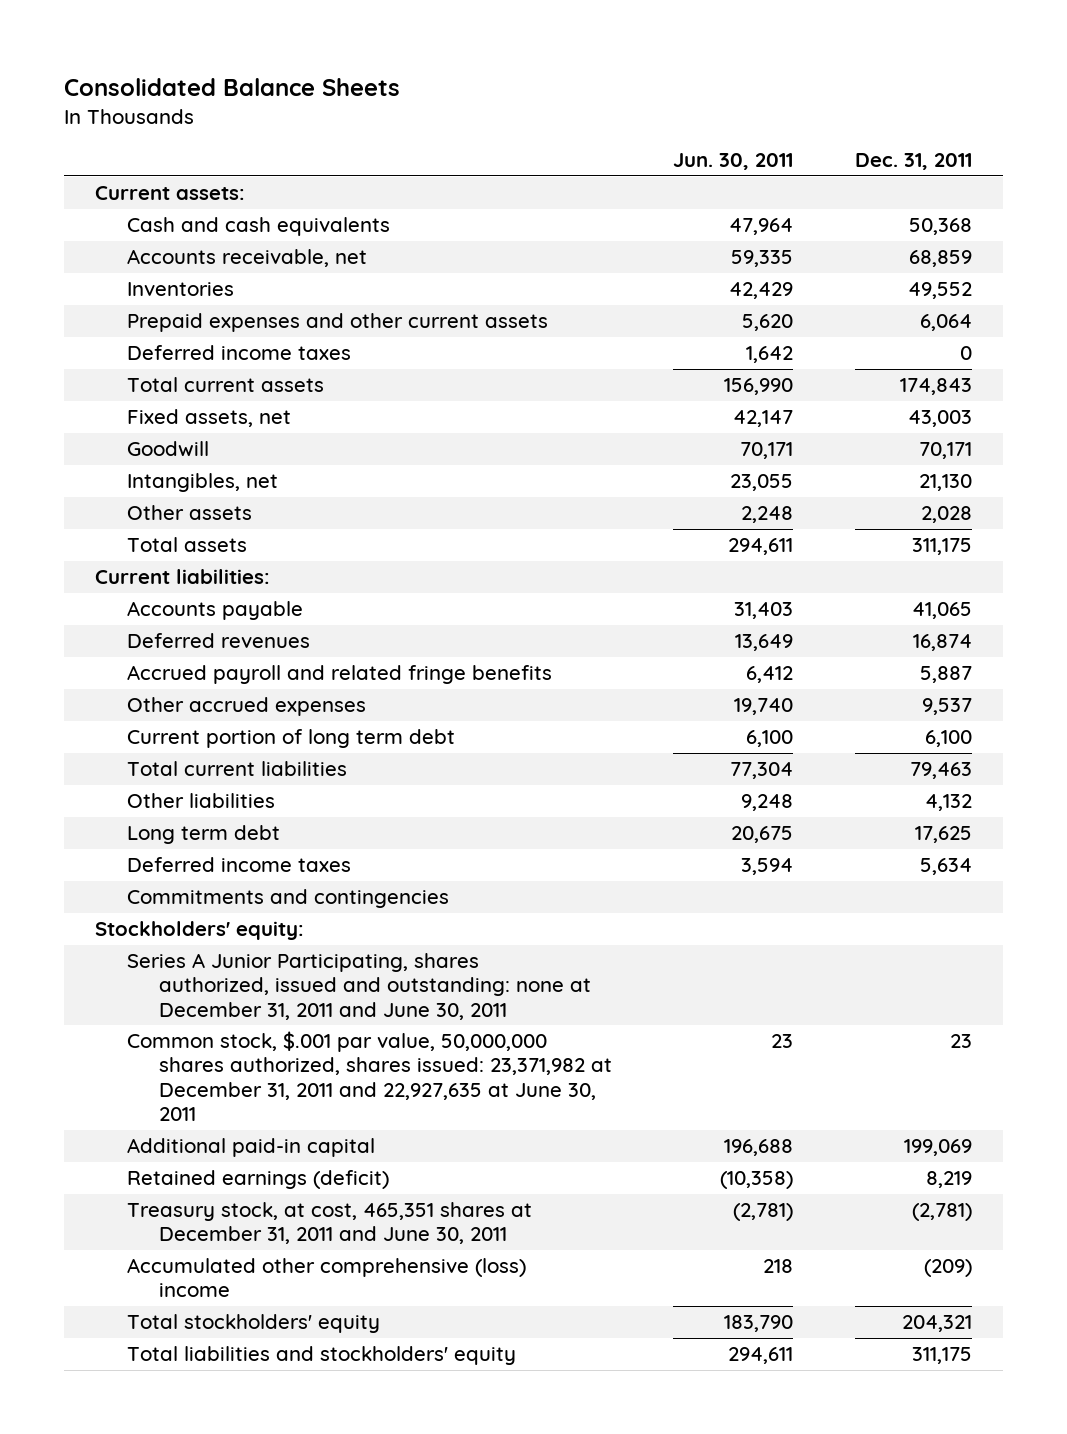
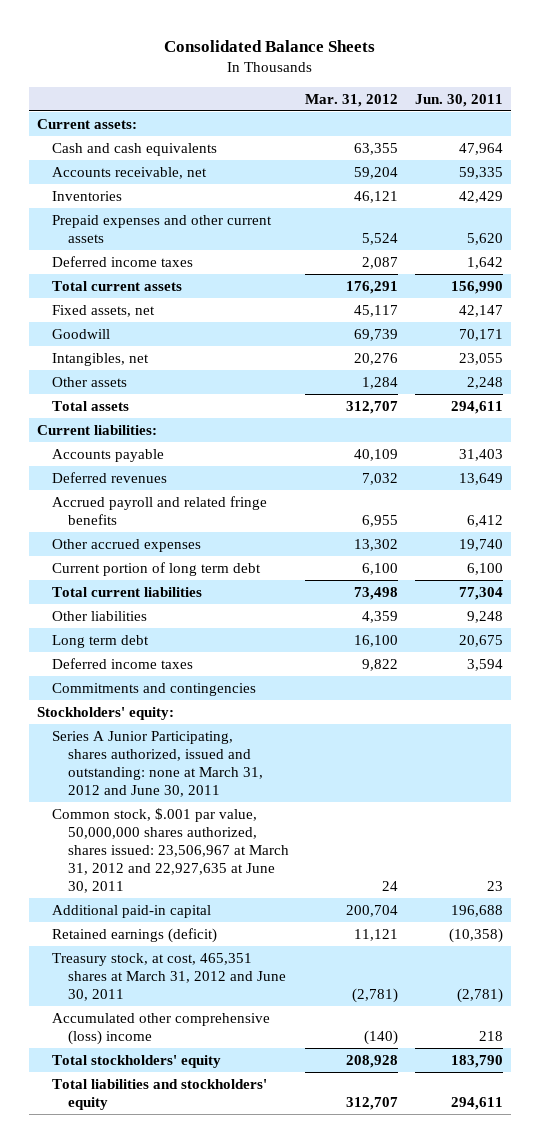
[855,153,973,171] Dec. 31, 2011 -> none
none -> [305,93,399,107] Mar. 31, 2012
[126,953,591,1020] Series A Junior Participating, shares authorized, issued and outstanding: none at December 31, 2011 and June 30, 2011 -> [52,730,263,797] Series A Junior Participating, shares authorized, issued and outstanding: none at March 31, 2012 and June 30, 2011
[126,1031,612,1122] Common stock, $.001 par value, 50,000,000 shares authorized, shares issued: 23,371,982 at December 31, 2011 and 22,927,635 at June 30, 2011 -> [52,807,289,893] Common stock, $.001 par value, 50,000,000 shares authorized, shares issued: 23,506,967 at March 31, 2012 and 22,927,635 at June 30, 2011
[126,1202,532,1245] Treasury stock, at cost, 465,351 shares at December 31, 2011 and June 30, 2011 -> [52,952,286,1001] Treasury stock, at cost, 465,351 shares at March 31, 2012 and June 30, 2011

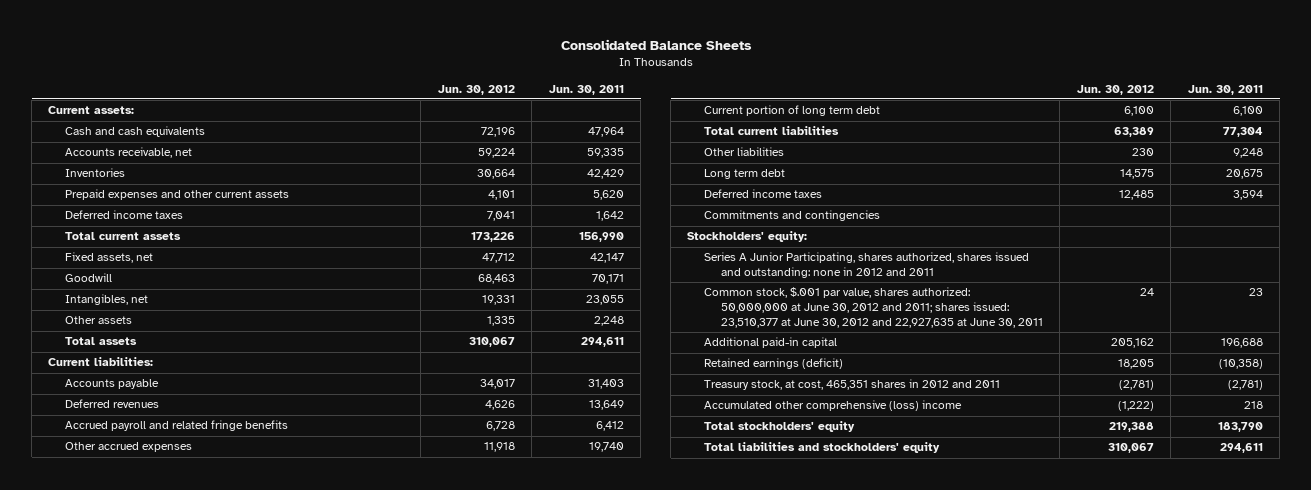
[305,93,399,107] Mar. 31, 2012 -> none
none -> [437,84,515,95] Jun. 30, 2012
[52,730,263,797] Series A Junior Participating, shares authorized, issued and outstanding: none at March 31, 2012 and June 30, 2011 -> [704,252,1030,279] Series A Junior Participating, shares authorized, shares issued and outstanding: none in 2012 and 2011
[52,807,289,893] Common stock, $.001 par value, 50,000,000 shares authorized, shares issued: 23,506,967 at March 31, 2012 and 22,927,635 at June 30, 2011 -> [704,287,1043,328] Common stock, $.001 par value, shares authorized: 50,000,000 at June 30, 2012 and 2011; shares issued: 23,510,377 at June 30, 2012 and 22,927,635 at June 30, 2011
[52,952,286,1001] Treasury stock, at cost, 465,351 shares at March 31, 2012 and June 30, 2011 -> [704,379,1001,391] Treasury stock, at cost, 465,351 shares in 2012 and 2011

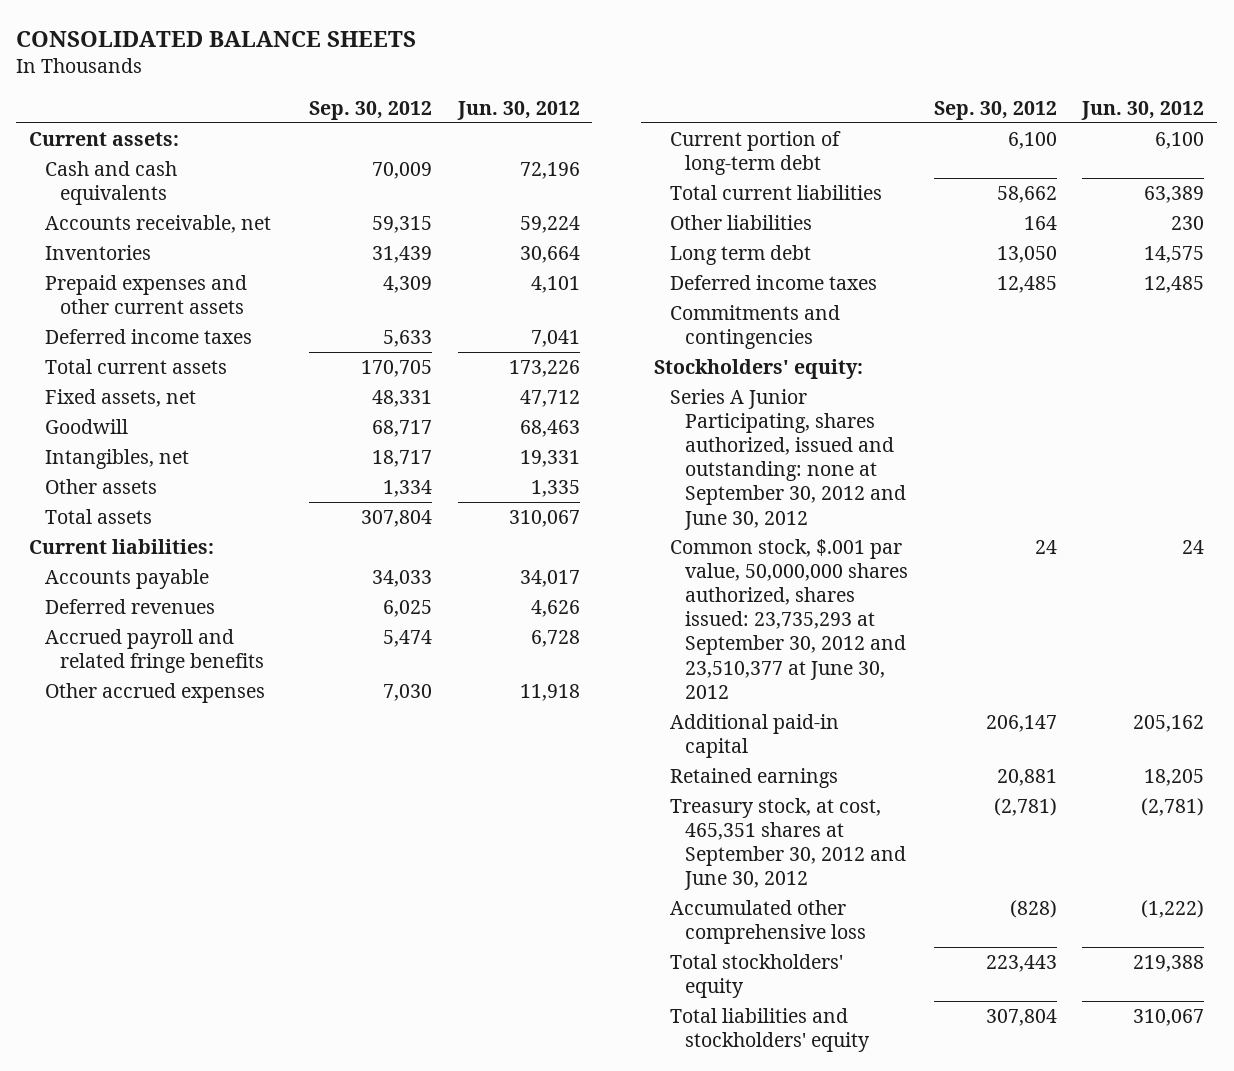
[560,39,752,51] Consolidated Balance Sheets -> [16,30,417,47] CONSOLIDATED BALANCE SHEETS
[548,84,624,95] Jun. 30, 2011 -> none
none -> [309,100,433,120] Sep. 30, 2012
[704,105,881,117] Current portion of long term debt -> [669,130,841,176] Current portion of long-term debt
[704,252,1030,279] Series A Junior Participating, shares authorized, shares issued and outstanding: none in 2012 and 2011 -> [669,388,907,530] Series A Junior Participating, shares authorized, issued and outstanding: none at September 30, 2012 and June 30, 2012
[704,287,1043,328] Common stock, $.001 par value, shares authorized: 50,000,000 at June 30, 2012 and 2011; shares issued: 23,510,377 at June 30, 2012 and 22,927,635 at June 30, 2011 -> [669,538,909,699] Common stock, $.001 par value, 50,000,000 shares authorized, shares issued: 23,735,293 at September 30, 2012 and 23,510,377 at June 30, 2012
[704,358,844,370] Retained earnings (deficit) -> [669,767,838,788] Retained earnings
[704,379,1001,391] Treasury stock, at cost, 465,351 shares in 2012 and 2011 -> [669,797,907,891] Treasury stock, at cost, 465,351 shares at September 30, 2012 and June 30, 2012
[704,400,963,412] Accumulated other comprehensive (loss) income -> [669,899,867,945] Accumulated other comprehensive loss

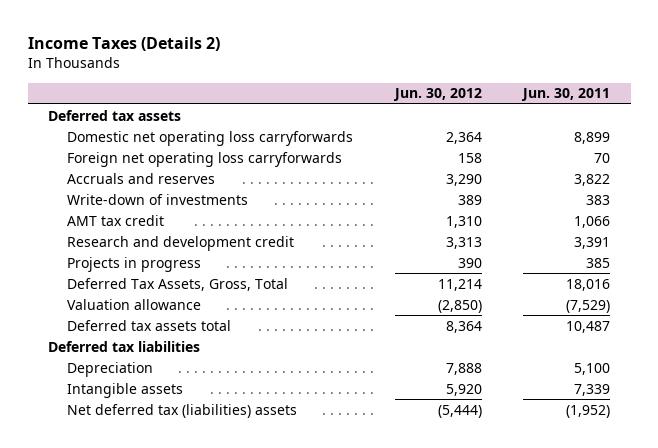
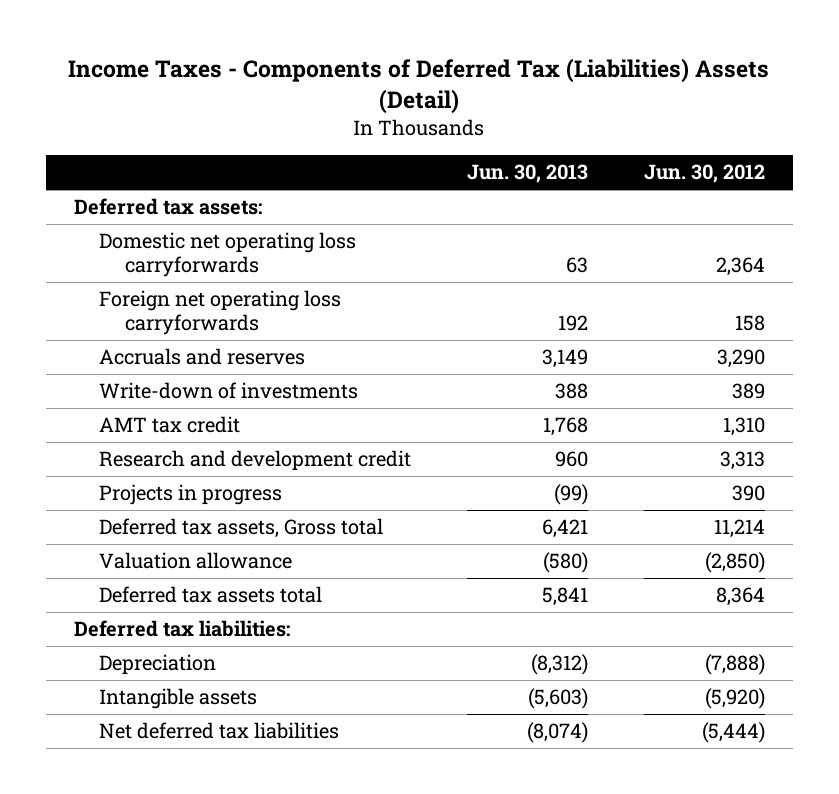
[27,37,220,52] Income Taxes (Details 2) -> [68,57,770,114] Income Taxes - Components of Deferred Tax (Liabilities) Assets (Detail)
[521,88,611,102] Jun. 30, 2011 -> none
none -> [467,164,589,184] Jun. 30, 2013
[48,109,182,121] Deferred tax assets -> [73,198,262,216] Deferred tax assets:
[67,277,289,291] Deferred Tax Assets, Gross, Total -> [99,518,384,539] Deferred tax assets, Gross total
[48,340,201,352] Deferred tax liabilities -> [73,620,290,638] Deferred tax liabilities:
[445,362,482,375] 7,888 -> [704,654,765,676] (7,888)
[445,383,482,396] 5,920 -> [704,688,765,710] (5,920)
[67,403,298,418] Net deferred tax (liabilities) assets -> [99,722,340,740] Net deferred tax liabilities

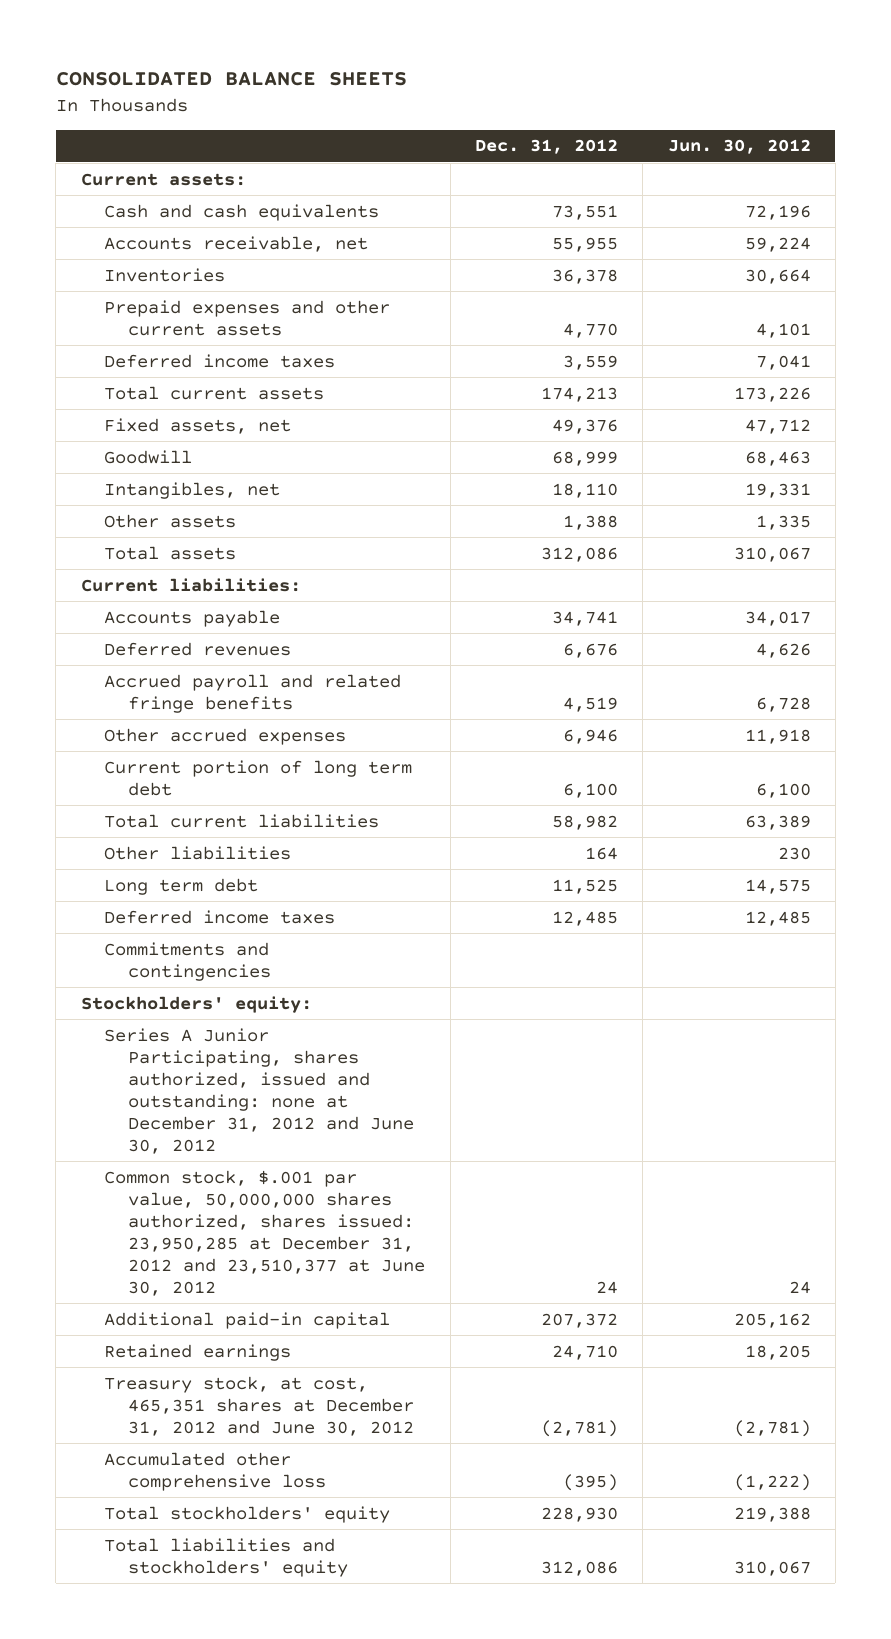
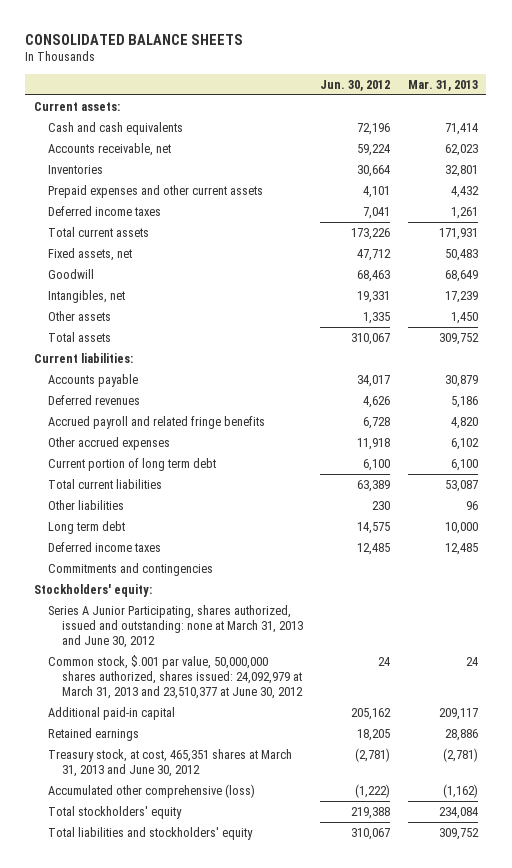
[475,139,619,155] Dec. 31, 2012 -> none
none -> [407,79,478,91] Mar. 31, 2013
[104,1027,415,1154] Series A Junior Participating, shares authorized, issued and outstanding: none at December 31, 2012 and June 30, 2012 -> [48,604,304,649] Series A Junior Participating, shares authorized, issued and outstanding: none at March 31, 2013 and June 30, 2012
[104,1169,426,1296] Common stock, $.001 par value, 50,000,000 shares authorized, shares issued: 23,950,285 at December 31, 2012 and 23,510,377 at June 30, 2012 -> [48,654,304,700] Common stock, $.001 par value, 50,000,000 shares authorized, shares issued: 24,092,979 at March 31, 2013 and 23,510,377 at June 30, 2012
[104,1375,415,1436] Treasury stock, at cost, 465,351 shares at December 31, 2012 and June 30, 2012 -> [48,748,293,778] Treasury stock, at cost, 465,351 shares at March 31, 2013 and June 30, 2012
[104,1451,327,1491] Accumulated other comprehensive loss -> [48,783,256,798] Accumulated other comprehensive (loss)

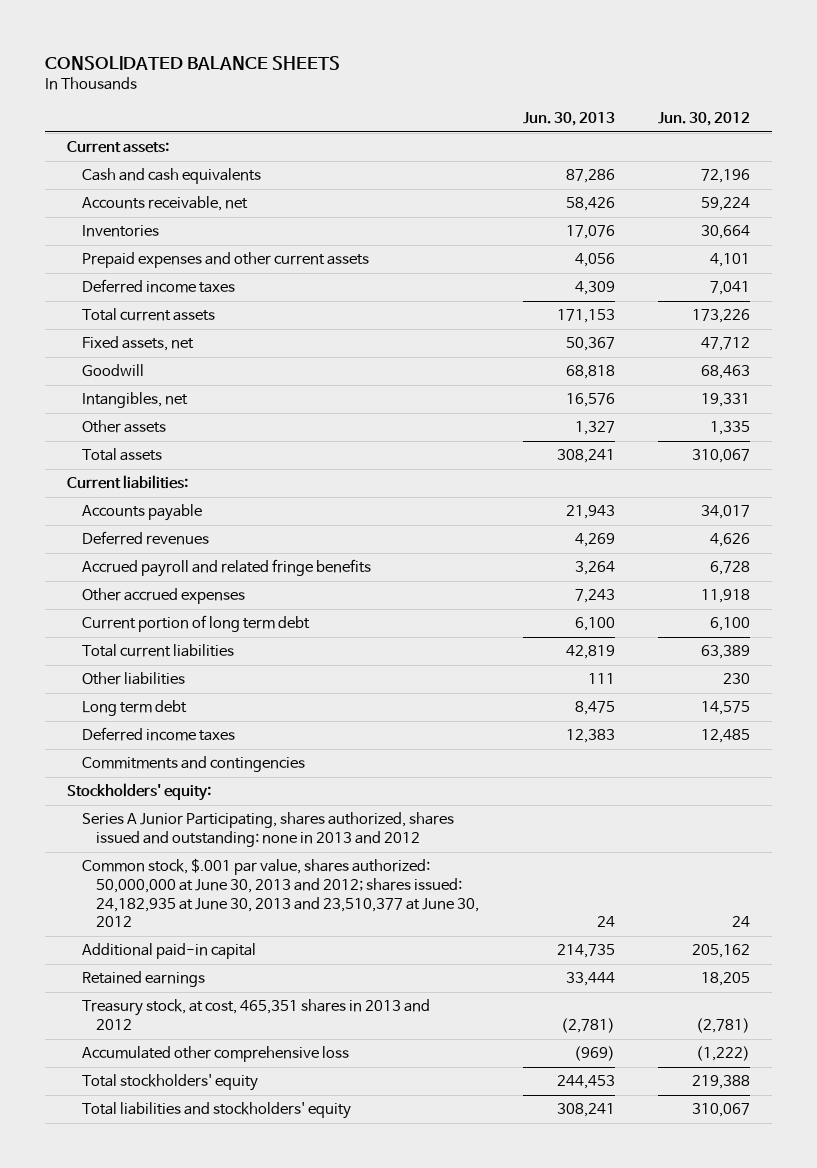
[407,79,478,91] Mar. 31, 2013 -> none
none -> [522,112,615,127] Jun. 30, 2013
[48,604,304,649] Series A Junior Participating, shares authorized, issued and outstanding: none at March 31, 2013 and June 30, 2012 -> [81,812,454,848] Series A Junior Participating, shares authorized, shares issued and outstanding: none in 2013 and 2012
[48,654,304,700] Common stock, $.001 par value, 50,000,000 shares authorized, shares issued: 24,092,979 at March 31, 2013 and 23,510,377 at June 30, 2012 -> [81,858,480,928] Common stock, $.001 par value, shares authorized: 50,000,000 at June 30, 2013 and 2012; shares issued: 24,182,935 at June 30, 2013 and 23,510,377 at June 30, 2012
[48,748,293,778] Treasury stock, at cost, 465,351 shares at March 31, 2013 and June 30, 2012 -> [81,999,430,1031] Treasury stock, at cost, 465,351 shares in 2013 and 2012
[48,783,256,798] Accumulated other comprehensive (loss) -> [81,1046,349,1063] Accumulated other comprehensive loss

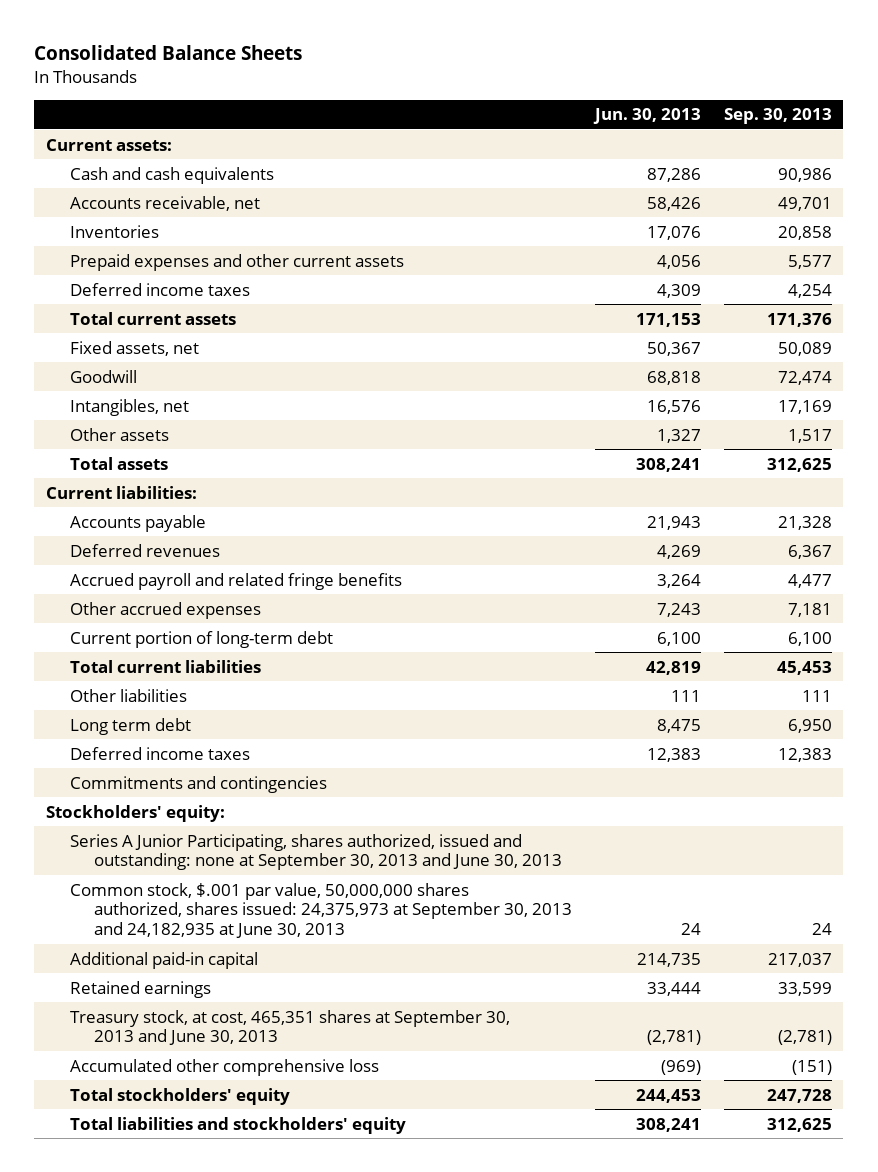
[45,55,341,70] CONSOLIDATED BALANCE SHEETS -> [34,45,303,61] Consolidated Balance Sheets
[658,112,751,127] Jun. 30, 2012 -> none
none -> [723,108,832,125] Sep. 30, 2013
[81,615,310,633] Current portion of long term debt -> [69,630,333,648] Current portion of long-term debt
[81,812,454,848] Series A Junior Participating, shares authorized, shares issued and outstanding: none in 2013 and 2012 -> [69,833,562,871] Series A Junior Participating, shares authorized, issued and outstanding: none at September 30, 2013 and June 30, 2013
[81,858,480,928] Common stock, $.001 par value, shares authorized: 50,000,000 at June 30, 2013 and 2012; shares issued: 24,182,935 at June 30, 2013 and 23,510,377 at June 30, 2012 -> [69,882,572,939] Common stock, $.001 par value, 50,000,000 shares authorized, shares issued: 24,375,973 at September 30, 2013 and 24,182,935 at June 30, 2013
[81,999,430,1031] Treasury stock, at cost, 465,351 shares in 2013 and 2012 -> [69,1009,510,1046] Treasury stock, at cost, 465,351 shares at September 30, 2013 and June 30, 2013

